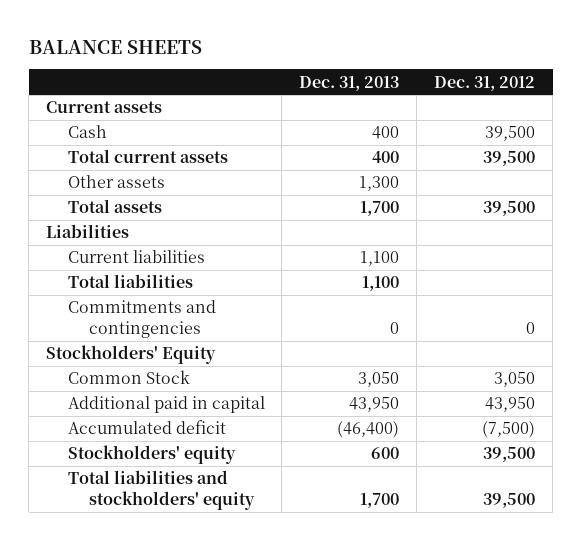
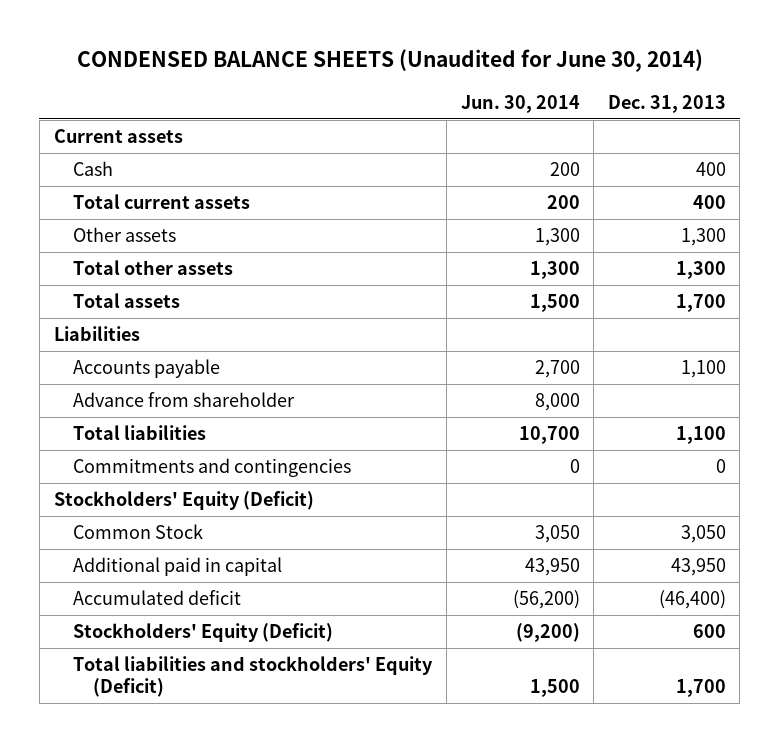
[28,39,202,54] BALANCE SHEETS -> [76,49,703,73] CONDENSED BALANCE SHEETS (Unaudited for June 30, 2014)
[434,75,536,91] Dec. 31, 2012 -> none
none -> [460,94,580,113] Jun. 30, 2014
none -> [73,260,234,276] Total other assets
[67,250,205,264] Current liabilities -> none
none -> [73,359,221,379] Accounts payable
none -> [73,392,296,408] Advance from shareholder
[46,345,217,365] Stockholders' Equity -> [53,491,314,511] Stockholders' Equity (Deficit)
[67,445,236,465] Stockholders' equity -> [73,623,334,643] Stockholders' Equity (Deficit)
[67,470,255,510] Total liabilities and stockholders' equity -> [73,656,434,698] Total liabilities and stockholders' Equity (Deficit)

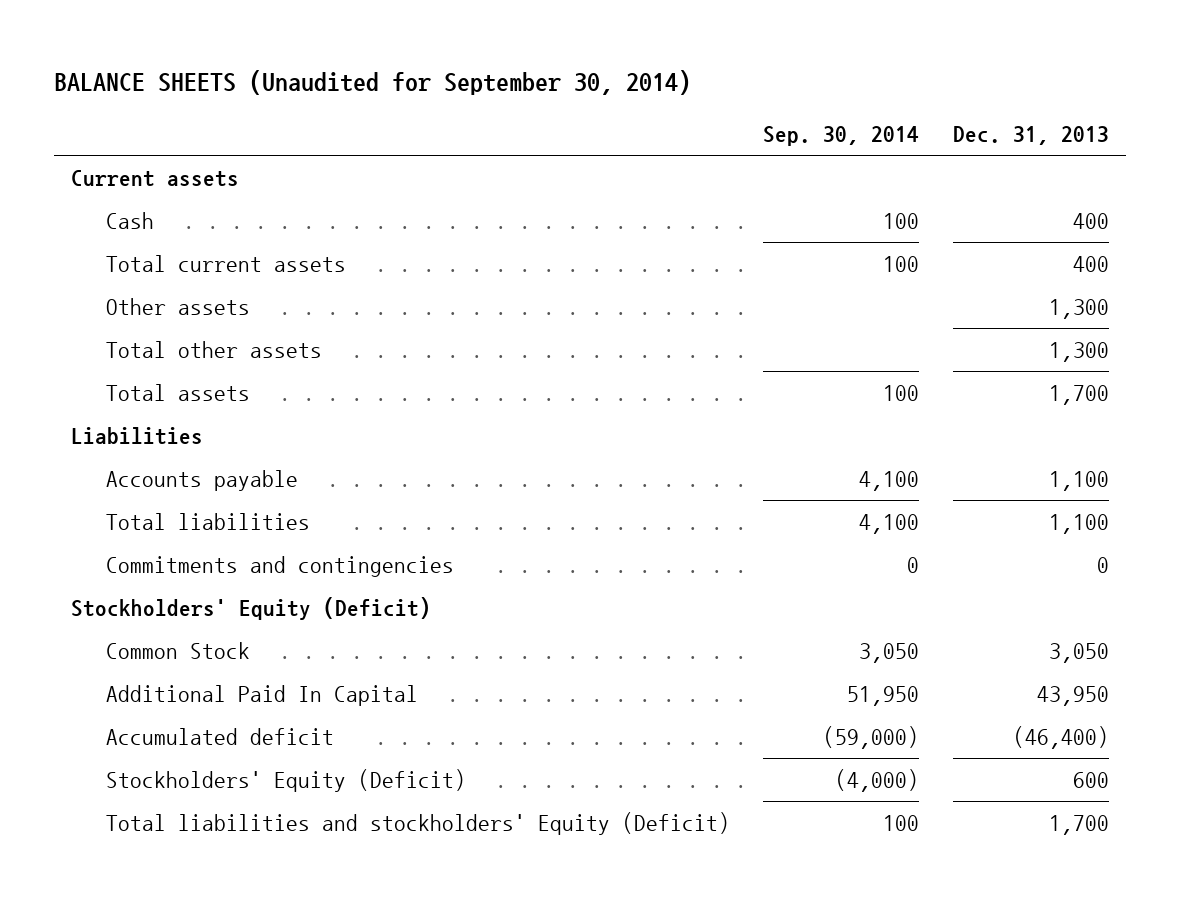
[76,49,703,73] CONDENSED BALANCE SHEETS (Unaudited for June 30, 2014) -> [54,69,692,95] BALANCE SHEETS (Unaudited for September 30, 2014)
[460,94,580,113] Jun. 30, 2014 -> none
none -> [763,126,920,147] Sep. 30, 2014
[73,392,296,408] Advance from shareholder -> none
[73,557,283,577] Additional paid in capital -> [105,684,418,706] Additional Paid In Capital

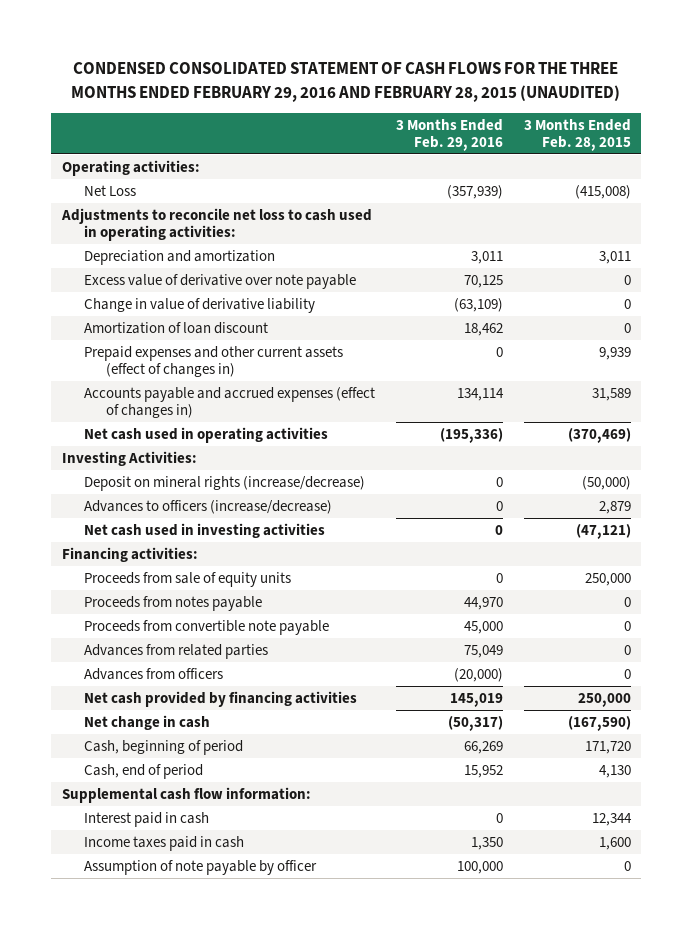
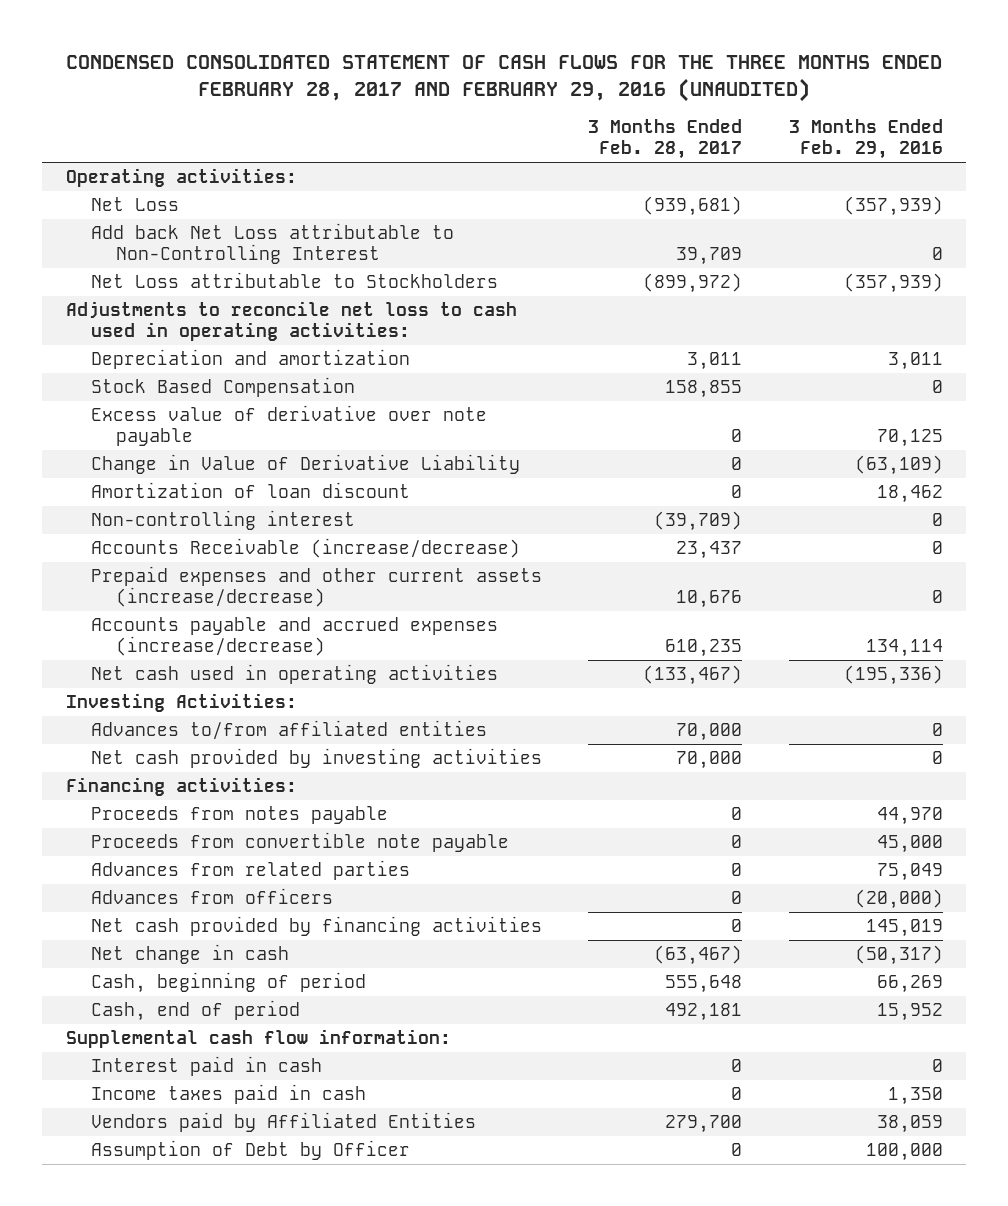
[71,62,621,102] CONDENSED CONSOLIDATED STATEMENT OF CASH FLOWS FOR THE THREE MONTHS ENDED FEBRUARY 29, 2016 AND FEBRUARY 28, 2015 (UNAUDITED) -> [66,55,943,103] CONDENSED CONSOLIDATED STATEMENT OF CASH FLOWS FOR THE THREE MONTHS ENDED FEBRUARY 28, 2017 AND FEBRUARY 29, 2016 (UNAUDITED)
[523,118,631,151] 3 Months Ended Feb. 28, 2015 -> none
none -> [588,119,743,160] 3 Months Ended Feb. 28, 2017
none -> [90,223,454,264] Add back Net Loss attributable to Non-Controlling Interest
none -> [90,272,498,289] Net Loss attributable to Stockholders
none -> [90,377,355,398] Stock Based Compensation
[83,297,315,313] Change in value of derivative liability -> [90,454,520,475] Change in Value of Derivative Liability
none -> [90,510,355,531] Non-controlling interest
none -> [90,538,520,559] Accounts Receivable (increase/decrease)
[83,345,343,378] Prepaid expenses and other current assets (effect of changes in) -> [90,566,542,607] Prepaid expenses and other current assets (increase/decrease)
[83,386,375,419] Accounts payable and accrued expenses (effect of changes in) -> [90,617,498,656] Accounts payable and accrued expenses (increase/decrease)
[83,475,365,491] Deposit on mineral rights (increase/decrease) -> none
[83,499,332,514] Advances to officers (increase/decrease) -> none
none -> [90,720,487,741] Advances to/from affiliated entities
[83,522,325,538] Net cash used in investing activities -> [90,748,542,769] Net cash provided by investing activities
[83,571,291,587] Proceeds from sale of equity units -> none
none -> [90,1112,476,1133] Vendors paid by Affiliated Entities
[83,859,317,875] Assumption of note payable by officer -> [90,1140,410,1161] Assumption of Debt by Officer

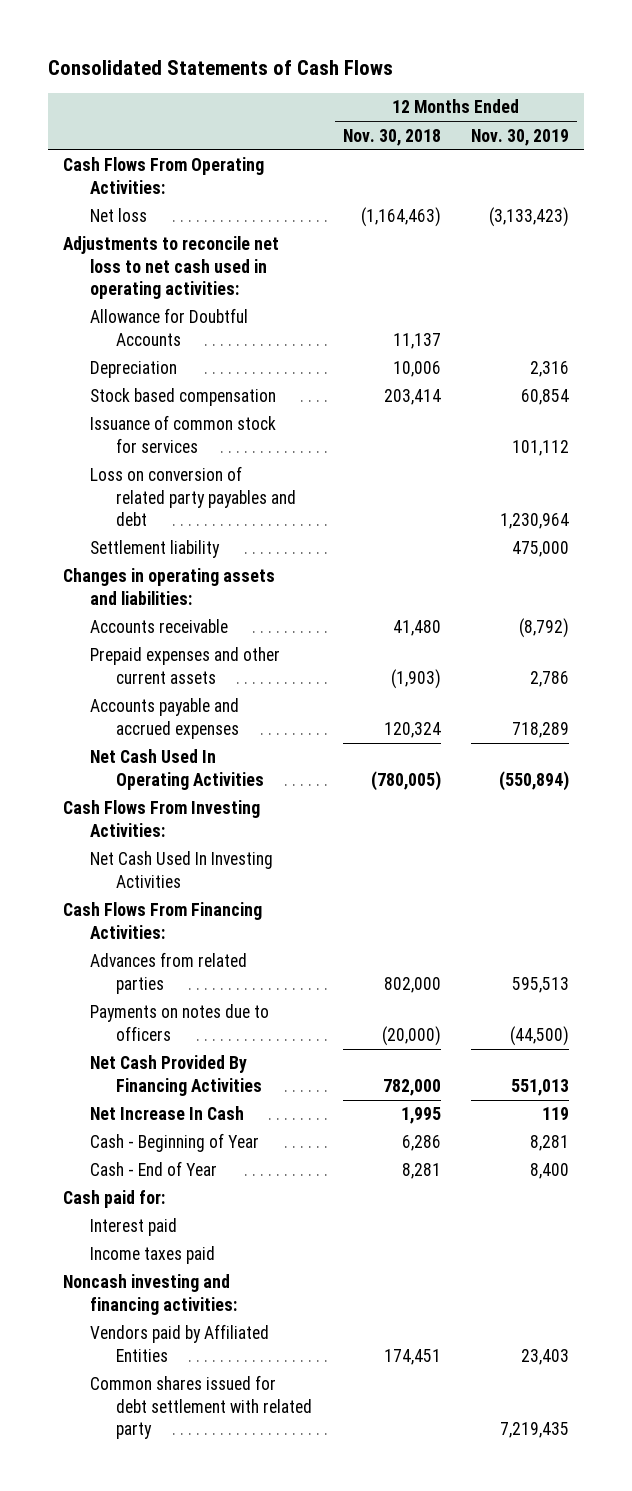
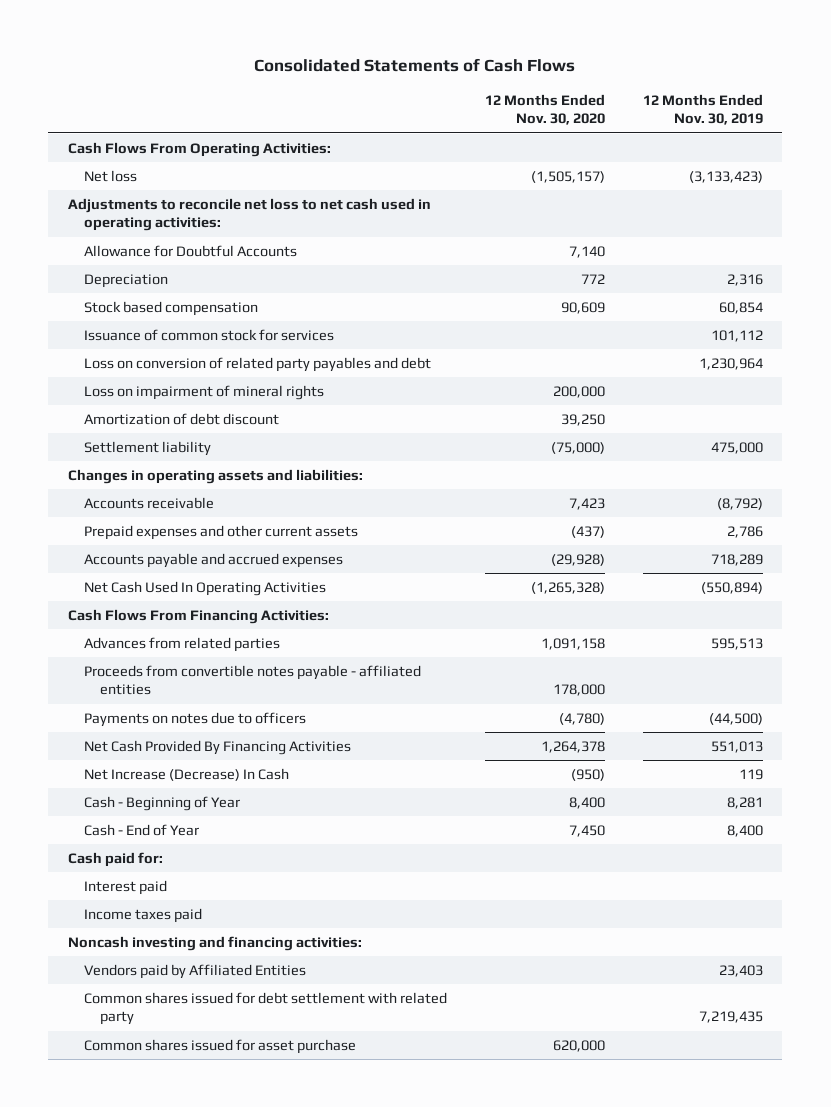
[342,128,441,146] Nov. 30, 2018 -> none
none -> [484,93,605,126] 12 Months Ended Nov. 30, 2020
none -> [83,384,324,400] Loss on impairment of mineral rights
none -> [83,412,279,425] Amortization of debt discount
[63,800,261,837] Cash Flows From Investing Activities: -> none
[89,851,273,888] Net Cash Used In Investing Activities -> none
none -> [83,664,421,696] Proceeds from convertible notes payable - affiliated entities
[89,1106,244,1121] Net Increase In Cash -> [83,767,289,781] Net Increase (Decrease) In Cash
none -> [83,1038,356,1054] Common shares issued for asset purchase

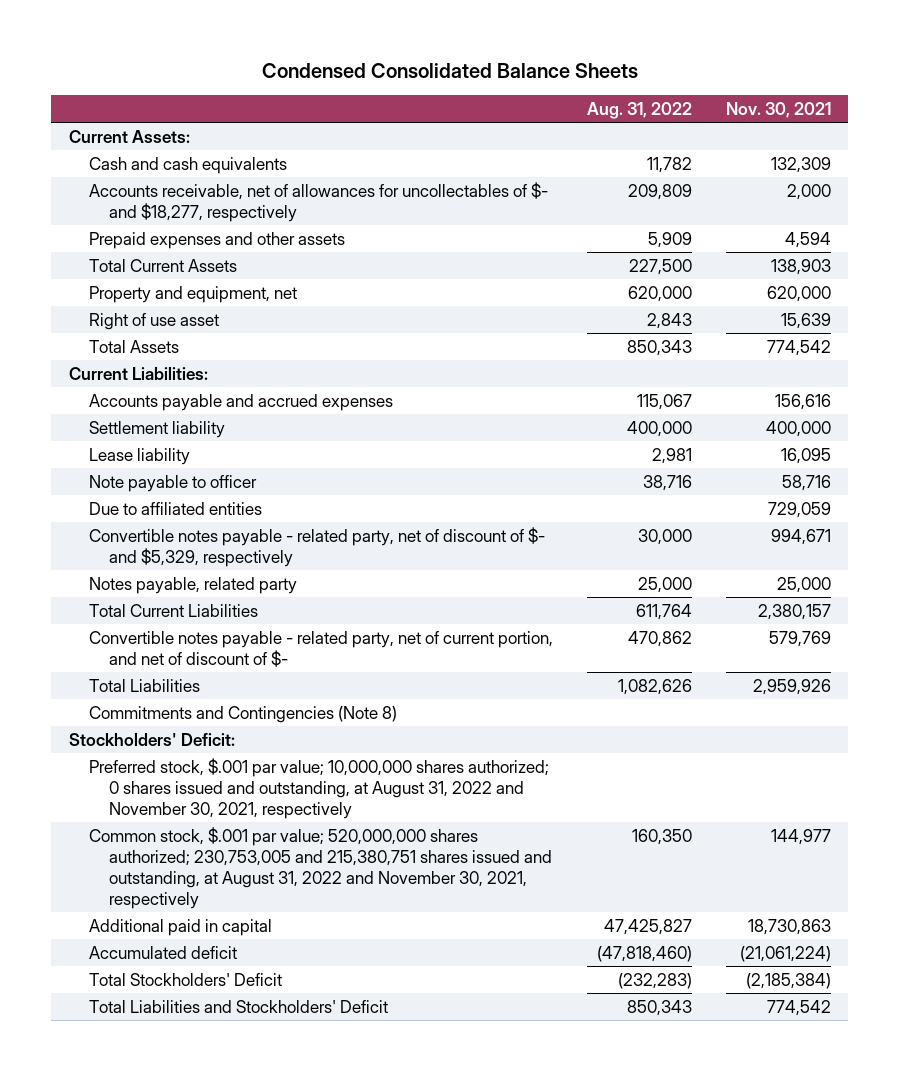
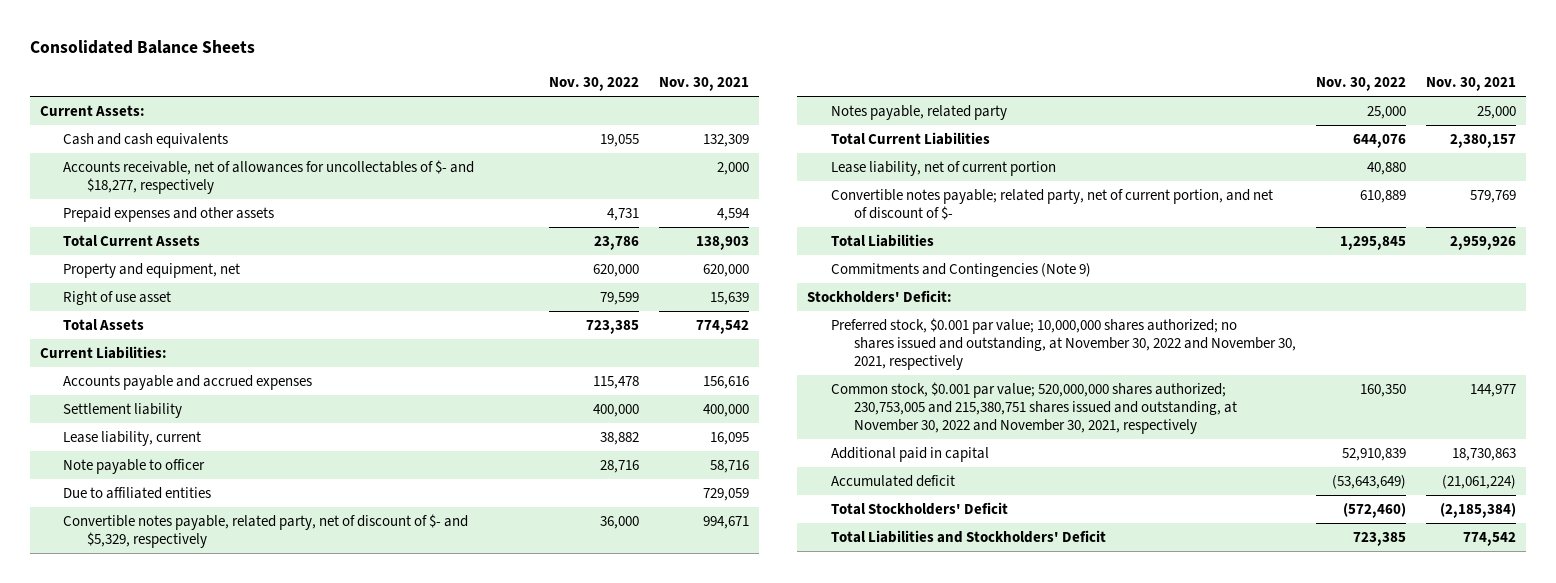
[261,63,638,79] Condensed Consolidated Balance Sheets -> [29,40,255,55] Consolidated Balance Sheets
[586,102,692,120] Aug. 31, 2022 -> none
none -> [549,77,640,92] Nov. 30, 2022
[88,447,190,465] Lease liability -> [63,430,202,446] Lease liability, current
[88,526,545,567] Convertible notes payable - related party, net of discount of $- and $5,329, respectively -> [63,513,469,548] Convertible notes payable, related party, net of discount of $- and $5,329, respectively
none -> [830,160,1056,176] Lease liability, net of current portion
[88,630,553,667] Convertible notes payable - related party, net of current portion, and net of discount of $- -> [830,188,1273,220] Convertible notes payable; related party, net of current portion, and net of discount of $-
[88,705,397,723] Commitments and Contingencies (Note 8) -> [830,262,1091,277] Commitments and Contingencies (Note 9)
[88,757,549,820] Preferred stock, $.001 par value; 10,000,000 shares authorized; 0 shares issued and outstanding, at August 31, 2022 and November 30, 2021, respectively -> [830,317,1297,370] Preferred stock, $0.001 par value; 10,000,000 shares authorized; no shares issued and outstanding, at November 30, 2022 and November 30, 2021, respectively
[88,826,553,910] Common stock, $.001 par value; 520,000,000 shares authorized; 230,753,005 and 215,380,751 shares issued and outstanding, at August 31, 2022 and November 30, 2021, respectively -> [830,381,1238,434] Common stock, $0.001 par value; 520,000,000 shares authorized; 230,753,005 and 215,380,751 shares issued and outstanding, at November 30, 2022 and November 30, 2021, respectively

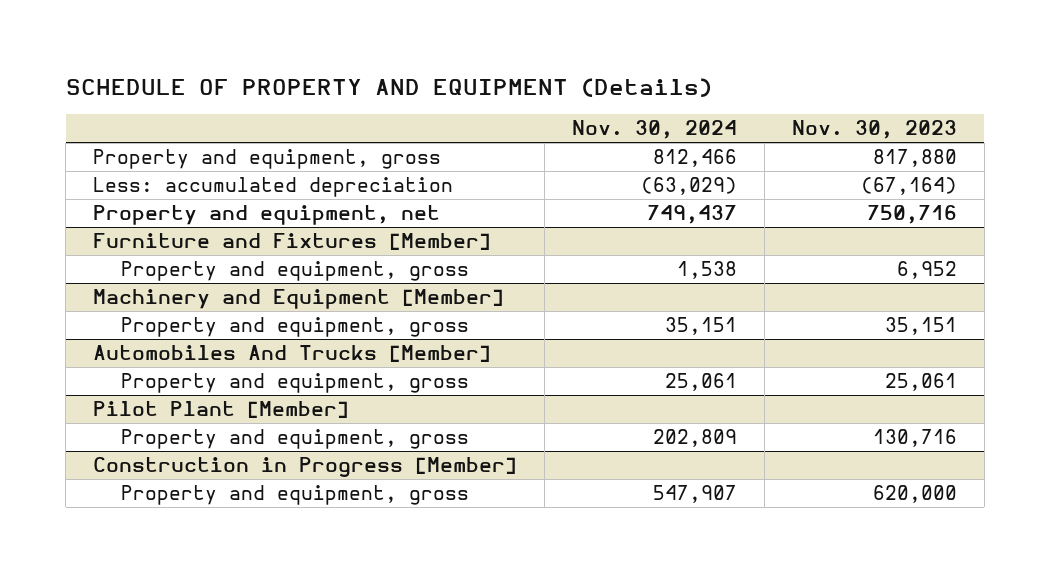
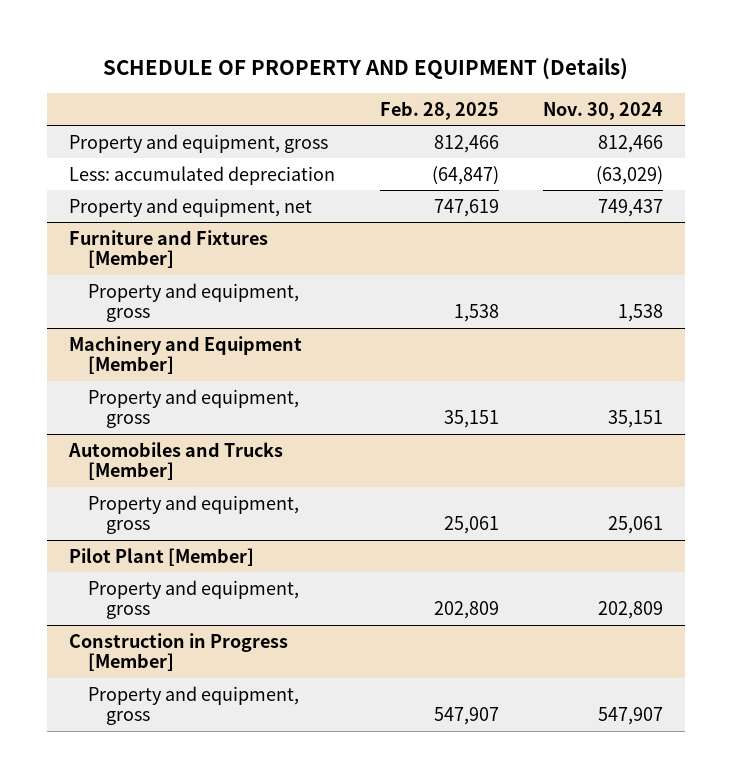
[791,120,957,140] Nov. 30, 2023 -> none
none -> [379,100,499,120] Feb. 28, 2025
[92,345,491,363] Automobiles And Trucks [Member] -> [68,441,284,481] Automobiles and Trucks [Member]

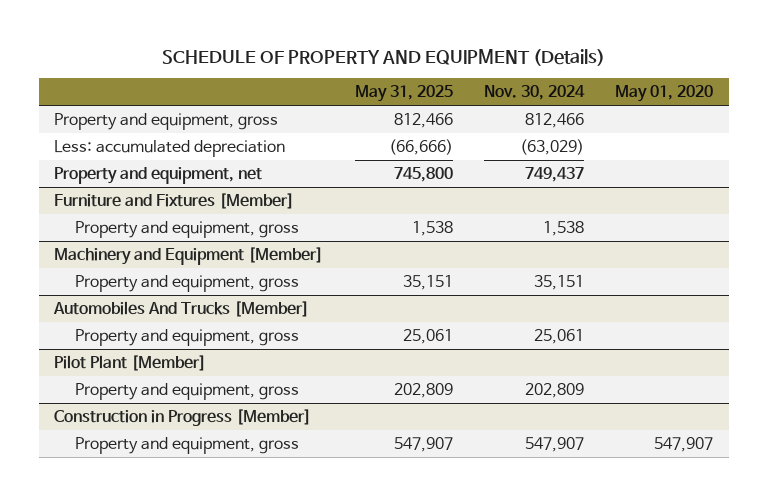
[379,100,499,120] Feb. 28, 2025 -> none
none -> [354,85,453,103] May 31, 2025
none -> [614,85,713,103] May 01, 2020
[68,441,284,481] Automobiles and Trucks [Member] -> [53,301,310,318] Automobiles And Trucks [Member]

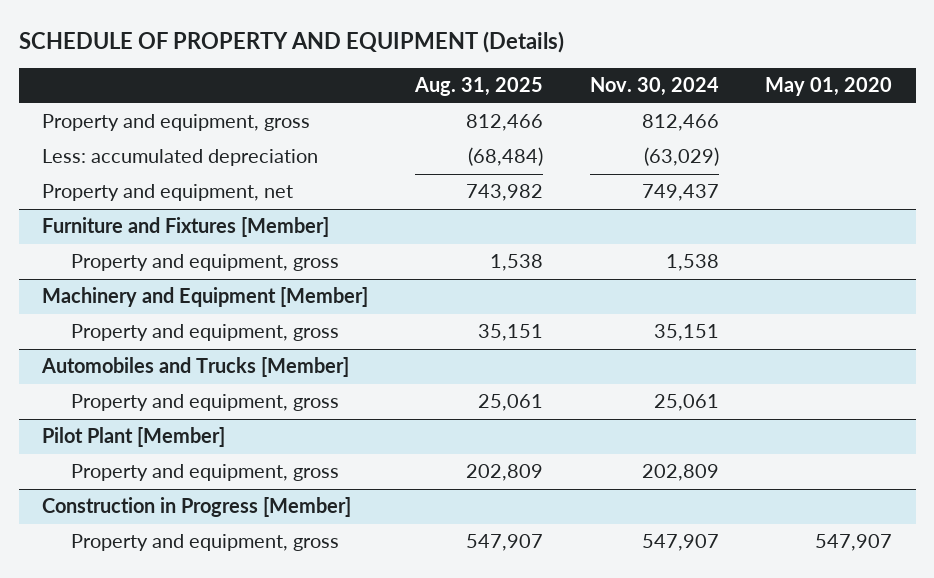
[354,85,453,103] May 31, 2025 -> none
none -> [413,77,543,97] Aug. 31, 2025
[53,301,310,318] Automobiles And Trucks [Member] -> [41,357,350,378] Automobiles and Trucks [Member]

